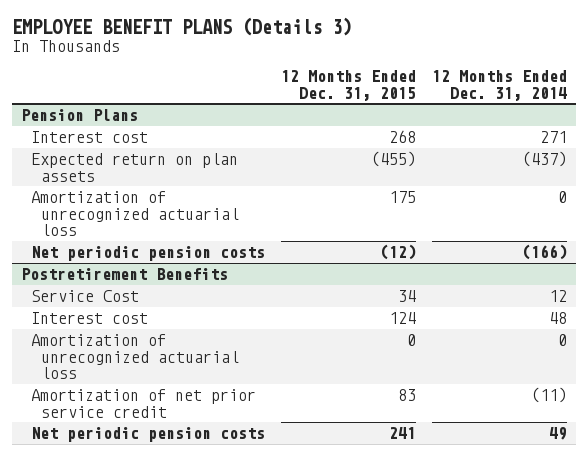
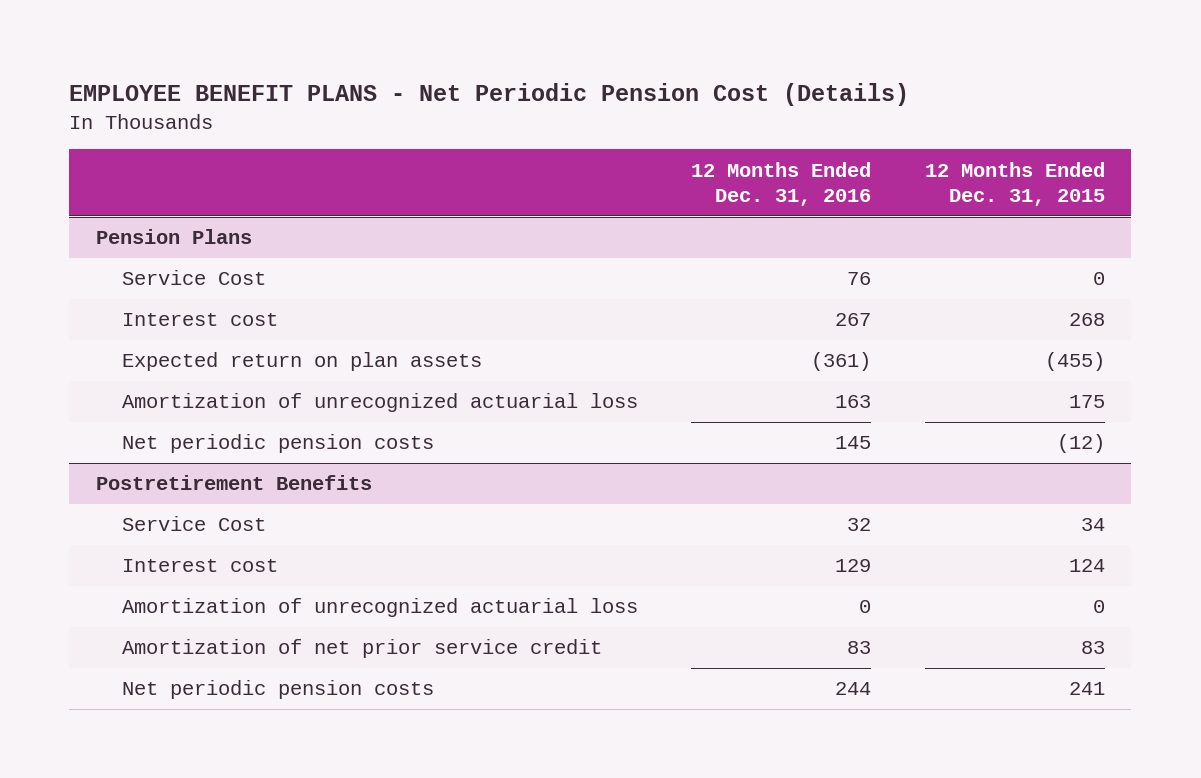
[12,16,353,36] EMPLOYEE BENEFIT PLANS (Details 3) -> [69,83,910,107] EMPLOYEE BENEFIT PLANS - Net Periodic Pension Cost (Details)
[432,70,568,101] 12 Months Ended Dec. 31, 2014 -> none
none -> [691,161,872,206] 12 Months Ended Dec. 31, 2016
none -> [121,270,266,286] Service Cost

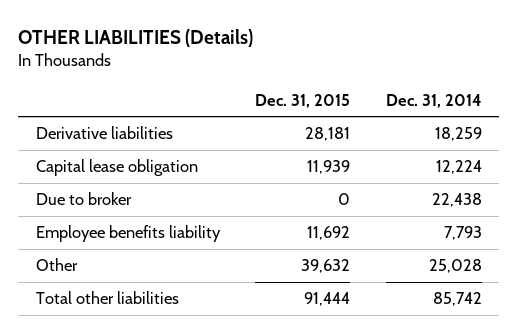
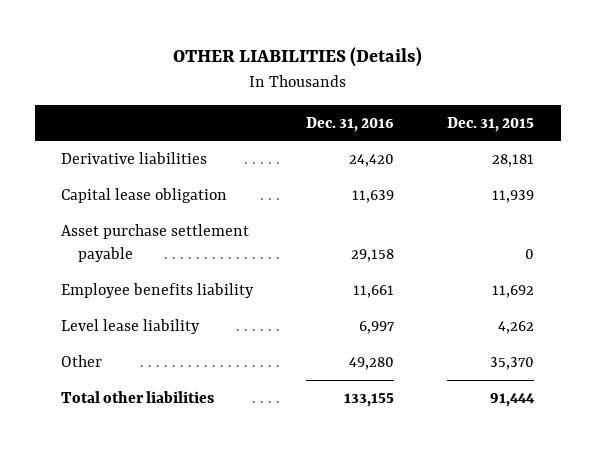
[385,93,482,108] Dec. 31, 2014 -> none
none -> [306,116,395,132] Dec. 31, 2016
[35,192,132,206] Due to broker -> [61,224,250,262] Asset purchase settlement payable
none -> [61,319,201,335] Level lease liability
[301,259,351,274] 39,632 -> [490,357,535,371] 35,370

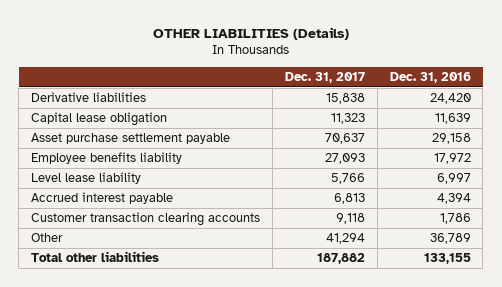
[447,116,535,132] Dec. 31, 2015 -> none
none -> [284,71,365,83] Dec. 31, 2017
[353,285,395,299] 11,661 -> [433,153,471,165] 17,972
none -> [30,192,173,205] Accrued interest payable
none -> [30,212,260,227] Customer transaction clearing accounts
[349,357,395,371] 49,280 -> [429,233,471,245] 36,789

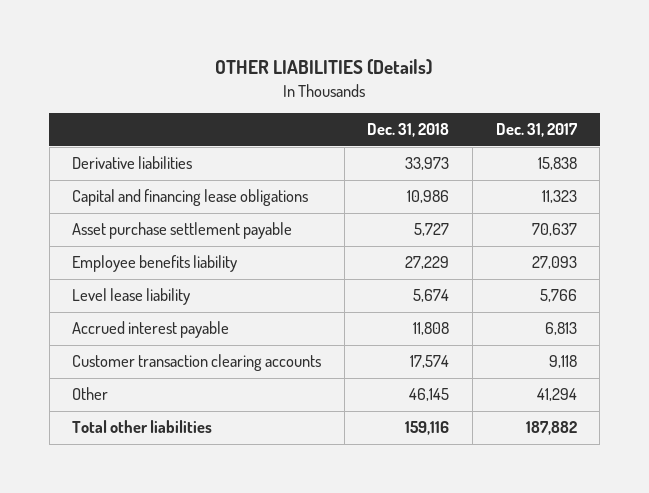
[389,71,471,83] Dec. 31, 2016 -> none
none -> [367,123,450,138] Dec. 31, 2018
[30,112,167,127] Capital lease obligation -> [72,189,309,207] Capital and financing lease obligations

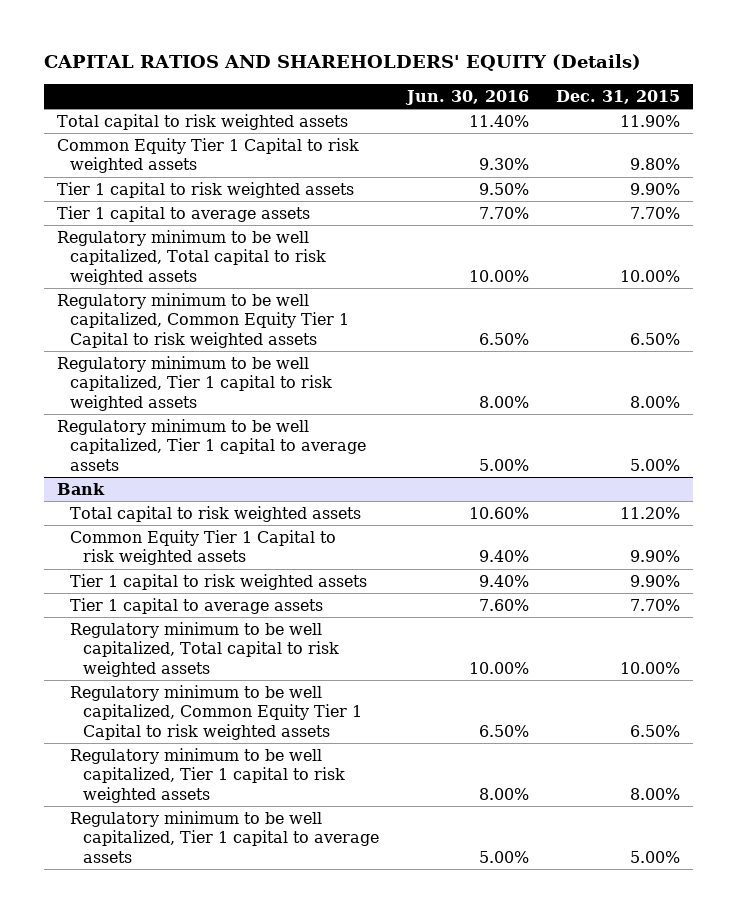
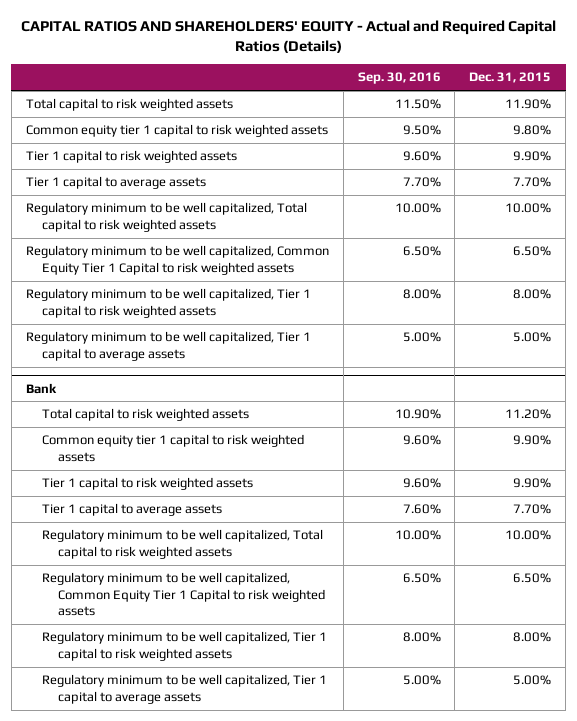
[43,54,641,72] CAPITAL RATIOS AND SHAREHOLDERS' EQUITY (Details) -> [20,20,556,54] CAPITAL RATIOS AND SHAREHOLDERS' EQUITY - Actual and Required Capital Ratios (Details)
[404,89,529,105] Jun. 30, 2016 -> none
none -> [357,72,441,85] Sep. 30, 2016
[57,137,360,174] Common Equity Tier 1 Capital to risk weighted assets -> [25,124,328,138] Common equity tier 1 capital to risk weighted assets
[70,529,337,566] Common Equity Tier 1 Capital to risk weighted assets -> [41,434,304,462] Common equity tier 1 capital to risk weighted assets

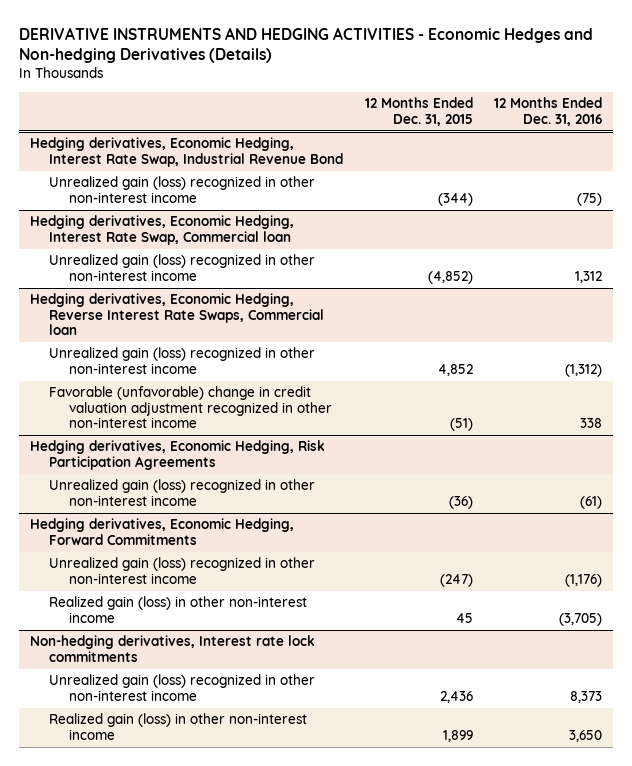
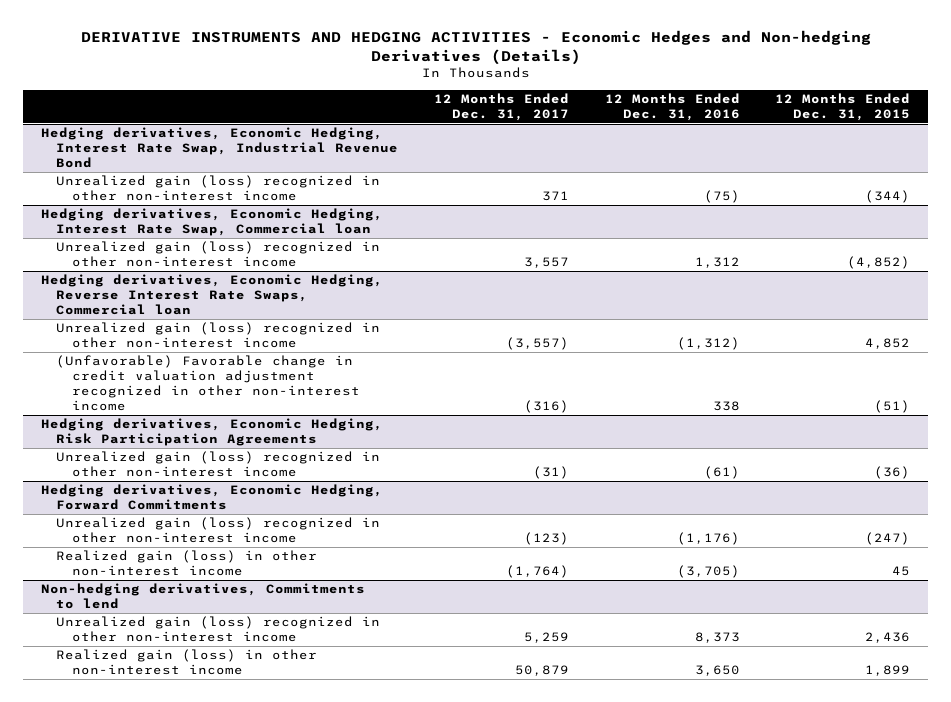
none -> [434,93,570,121] 12 Months Ended Dec. 31, 2017
[49,386,332,429] Favorable (unfavorable) change in credit valuation adjustment recognized in other non-interest income -> [56,355,360,412] (Unfavorable) Favorable change in credit valuation adjustment recognized in other non-interest income
[29,635,315,662] Non-hedging derivatives, Interest rate lock commitments -> none
none -> [41,583,366,610] Non-hedging derivatives, Commitments to lend

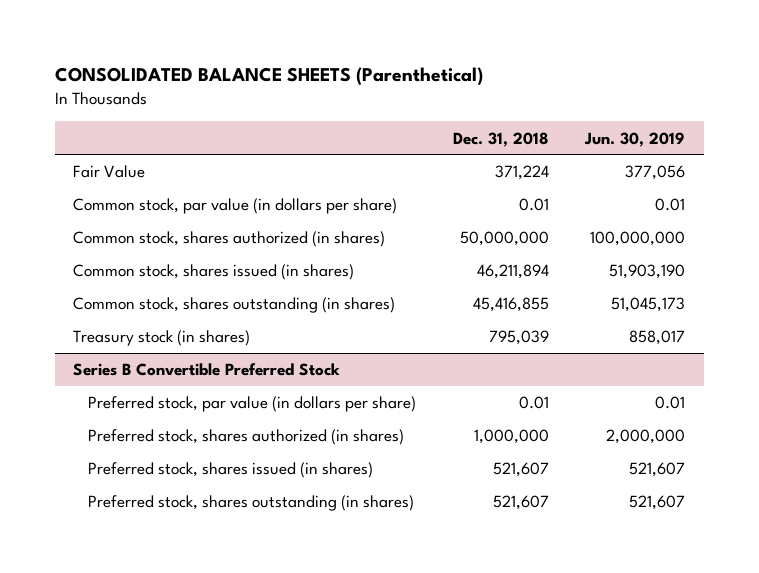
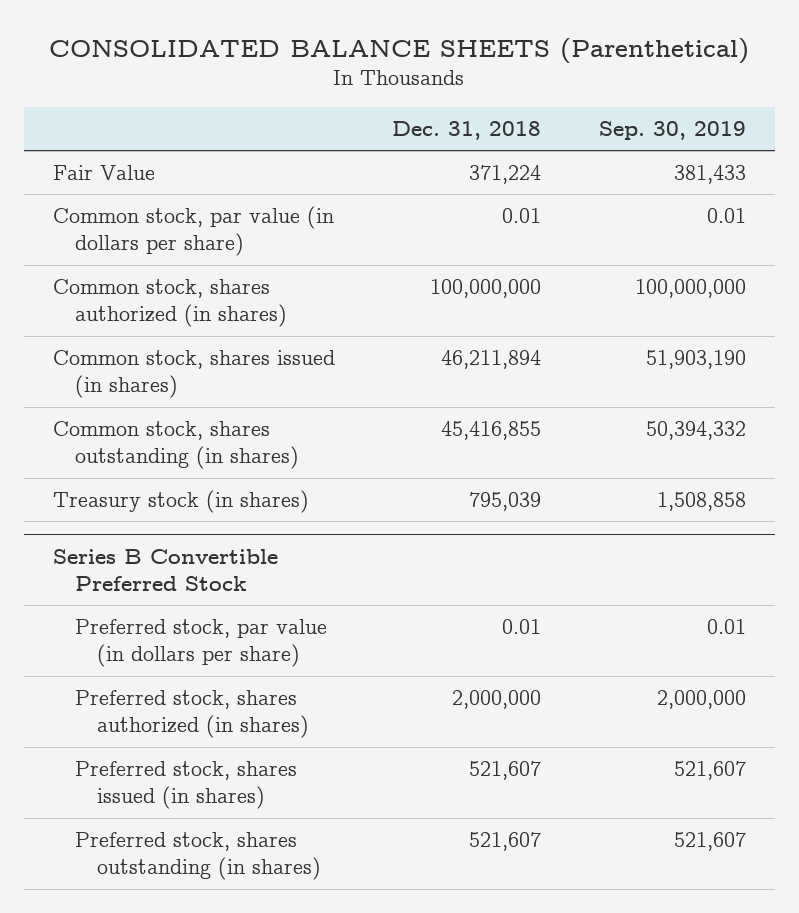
[584,131,686,147] Jun. 30, 2019 -> none
none -> [598,120,746,140] Sep. 30, 2019
[459,231,549,247] 50,000,000 -> [430,279,542,299] 100,000,000
[473,429,549,445] 1,000,000 -> [452,690,542,710] 2,000,000

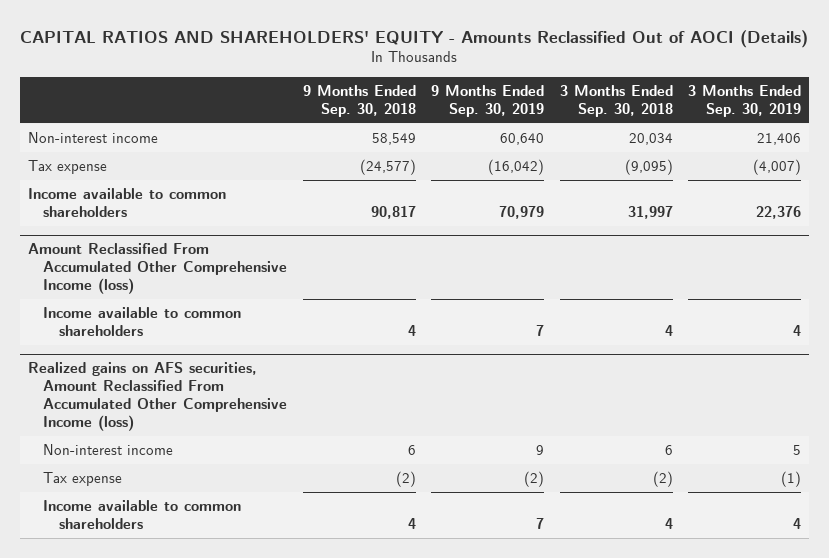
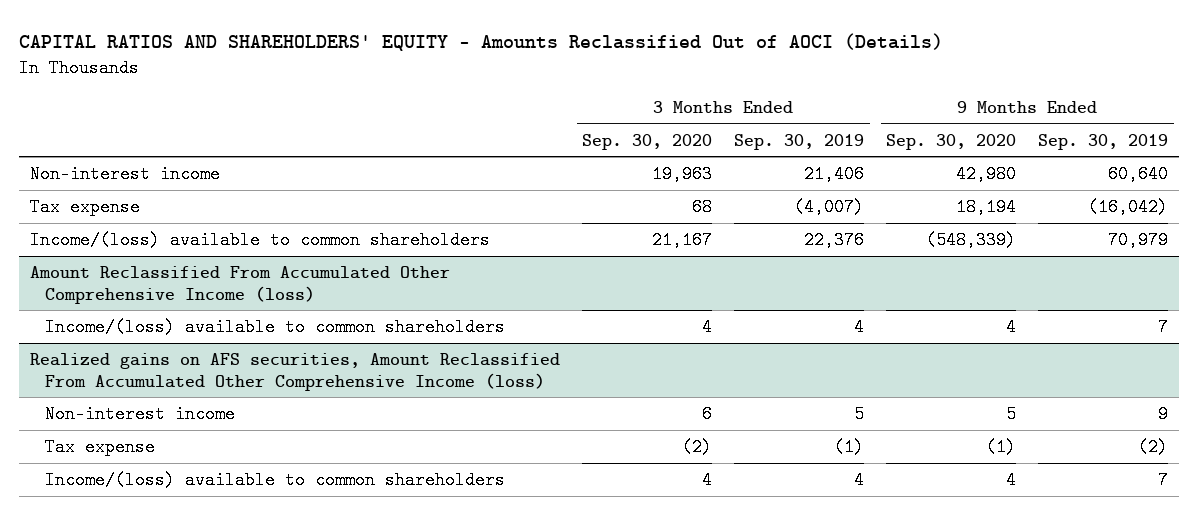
[302,84,416,118] 9 Months Ended Sep. 30, 2018 -> none
[559,84,673,118] 3 Months Ended Sep. 30, 2018 -> none
none -> [582,133,713,150] Sep. 30, 2020
none -> [886,133,1017,150] Sep. 30, 2020
[27,188,226,218] Income available to common shareholders -> [30,230,491,249] Income/(loss) available to common shareholders
[43,307,242,337] Income available to common shareholders -> [44,317,505,336] Income/(loss) available to common shareholders
[43,500,242,530] Income available to common shareholders -> [44,470,505,489] Income/(loss) available to common shareholders

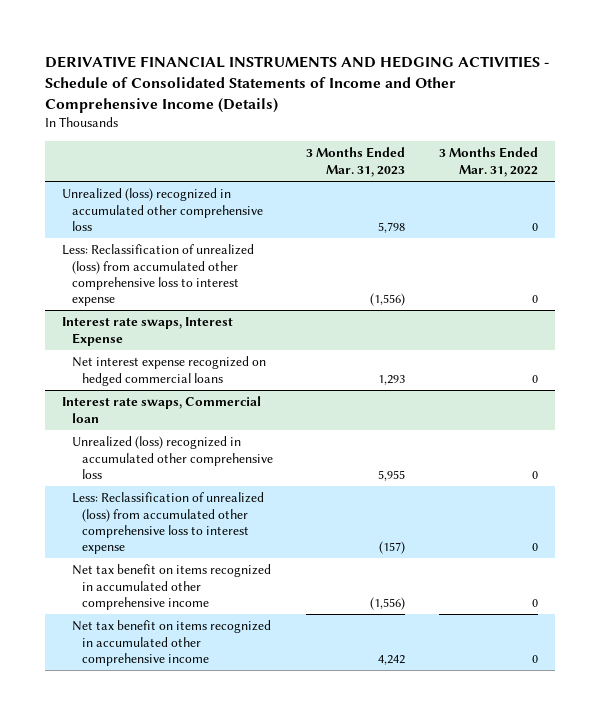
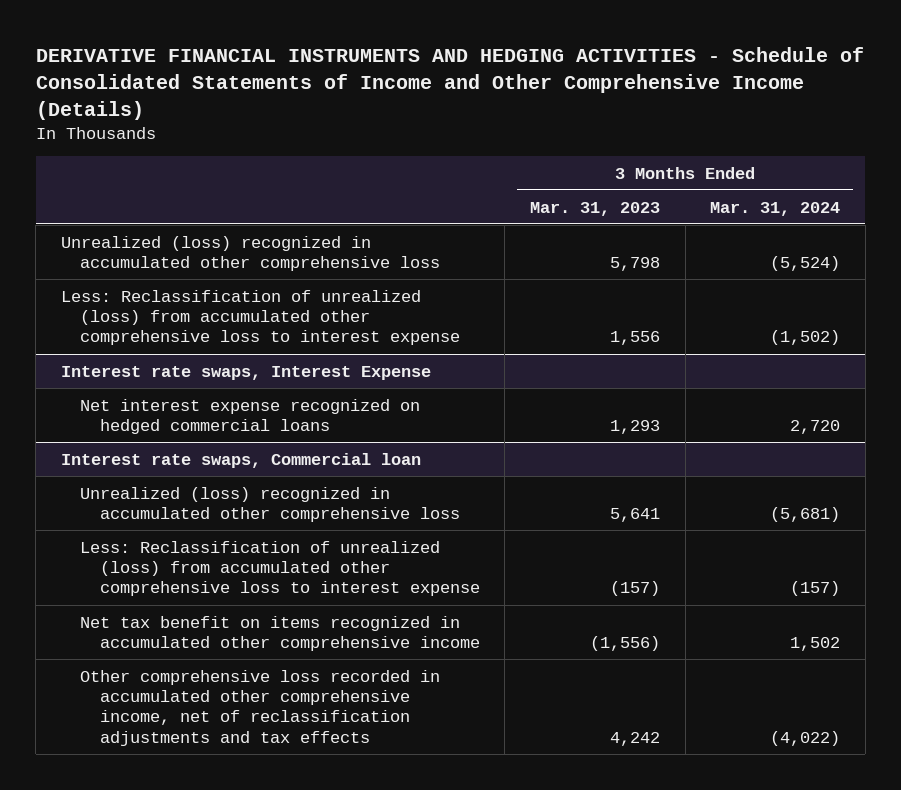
[438,147,538,177] 3 Months Ended Mar. 31, 2022 -> none
none -> [710,201,841,216] Mar. 31, 2024
[370,292,406,306] (1,556) -> [610,331,661,346] 1,556
[378,469,406,481] 5,955 -> [610,507,661,522] 5,641
[72,620,272,666] Net tax benefit on items recognized in accumulated other comprehensive income -> [80,669,441,746] Other comprehensive loss recorded in accumulated other comprehensive income, net of reclassification adjustments and tax effects

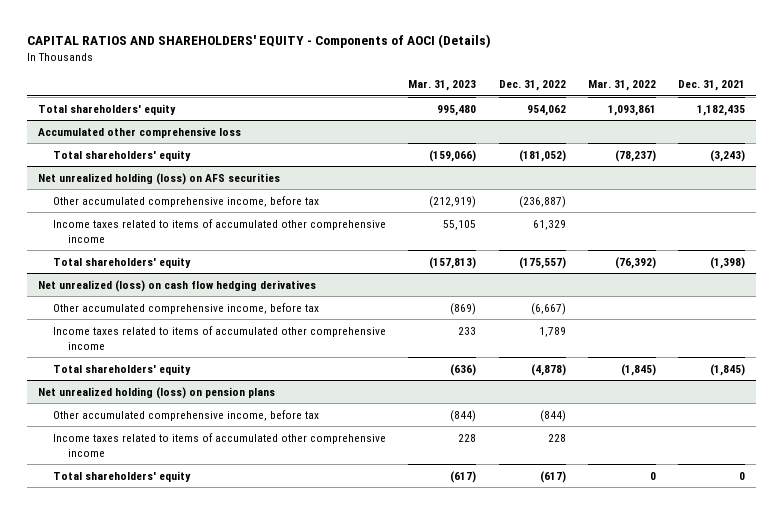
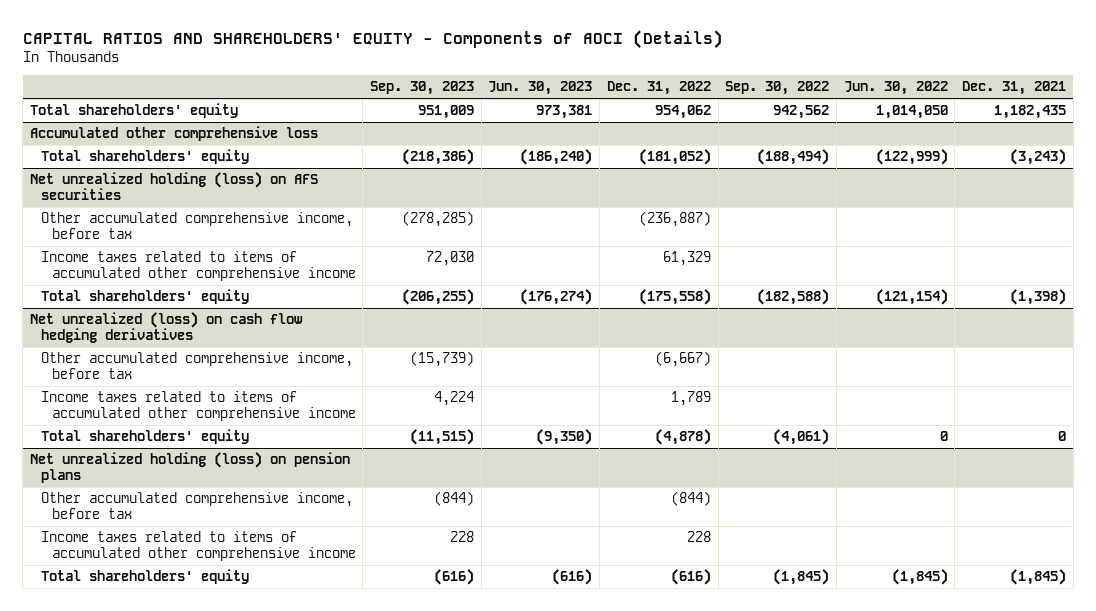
[408,80,477,92] Mar. 31, 2023 -> none
[587,80,656,92] Mar. 31, 2022 -> none
none -> [370,81,475,96] Sep. 30, 2023
none -> [488,81,593,96] Jun. 30, 2023
none -> [725,81,830,96] Sep. 30, 2022
none -> [843,81,948,96] Jun. 30, 2022
[518,256,566,269] (175,557) -> [638,289,711,306] (175,558)
[710,363,746,376] (1,845) -> [1058,431,1067,442] 0
[539,470,566,483] (617) -> [670,569,711,586] (616)
[739,471,746,480] 0 -> [1010,569,1067,586] (1,845)

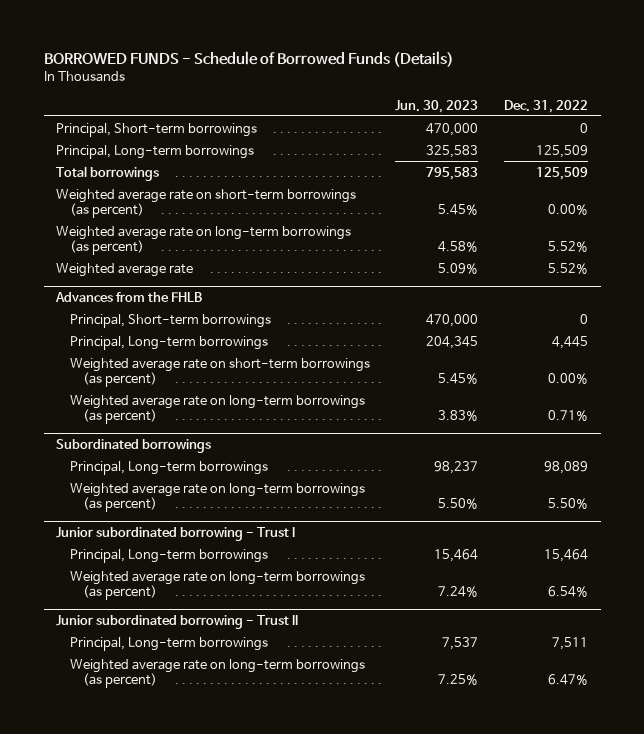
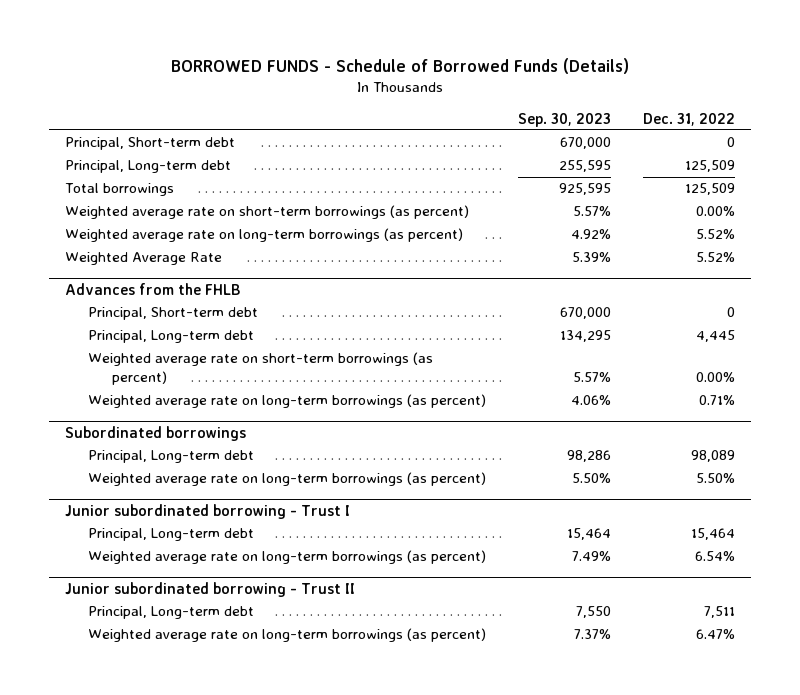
[395,99,479,113] Jun. 30, 2023 -> none
none -> [518,112,612,127] Sep. 30, 2023
[56,122,258,137] Principal, Short-term borrowings -> [64,137,235,151] Principal, Short-term debt
[56,144,255,159] Principal, Long-term borrowings -> [64,160,231,174] Principal, Long-term debt
[56,262,194,277] Weighted average rate -> [64,252,222,266] Weighted Average Rate
[69,313,271,328] Principal, Short-term borrowings -> [88,307,259,321] Principal, Short-term debt
[69,335,268,350] Principal, Long-term borrowings -> [88,330,255,344] Principal, Long-term debt
[69,460,268,475] Principal, Long-term borrowings -> [88,450,255,464] Principal, Long-term debt
[69,548,268,563] Principal, Long-term borrowings -> [88,528,255,542] Principal, Long-term debt
[69,636,268,651] Principal, Long-term borrowings -> [88,606,255,620] Principal, Long-term debt

